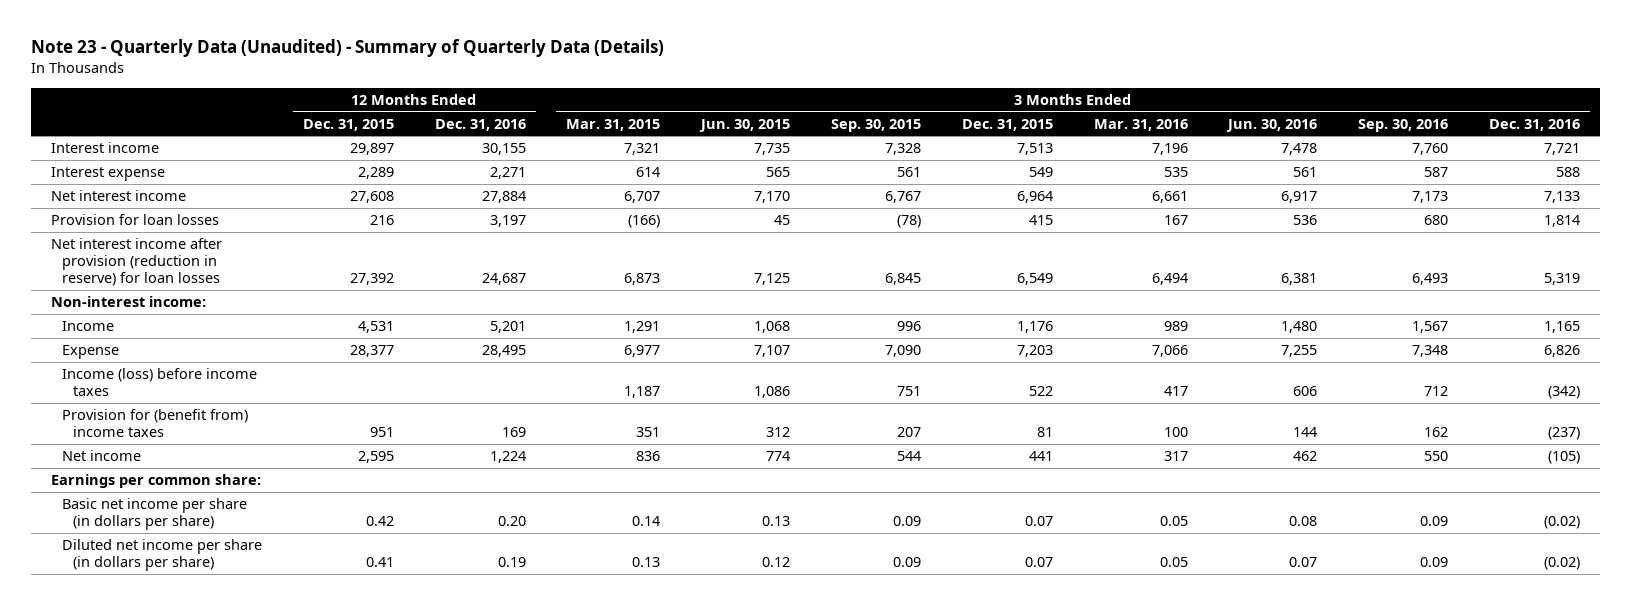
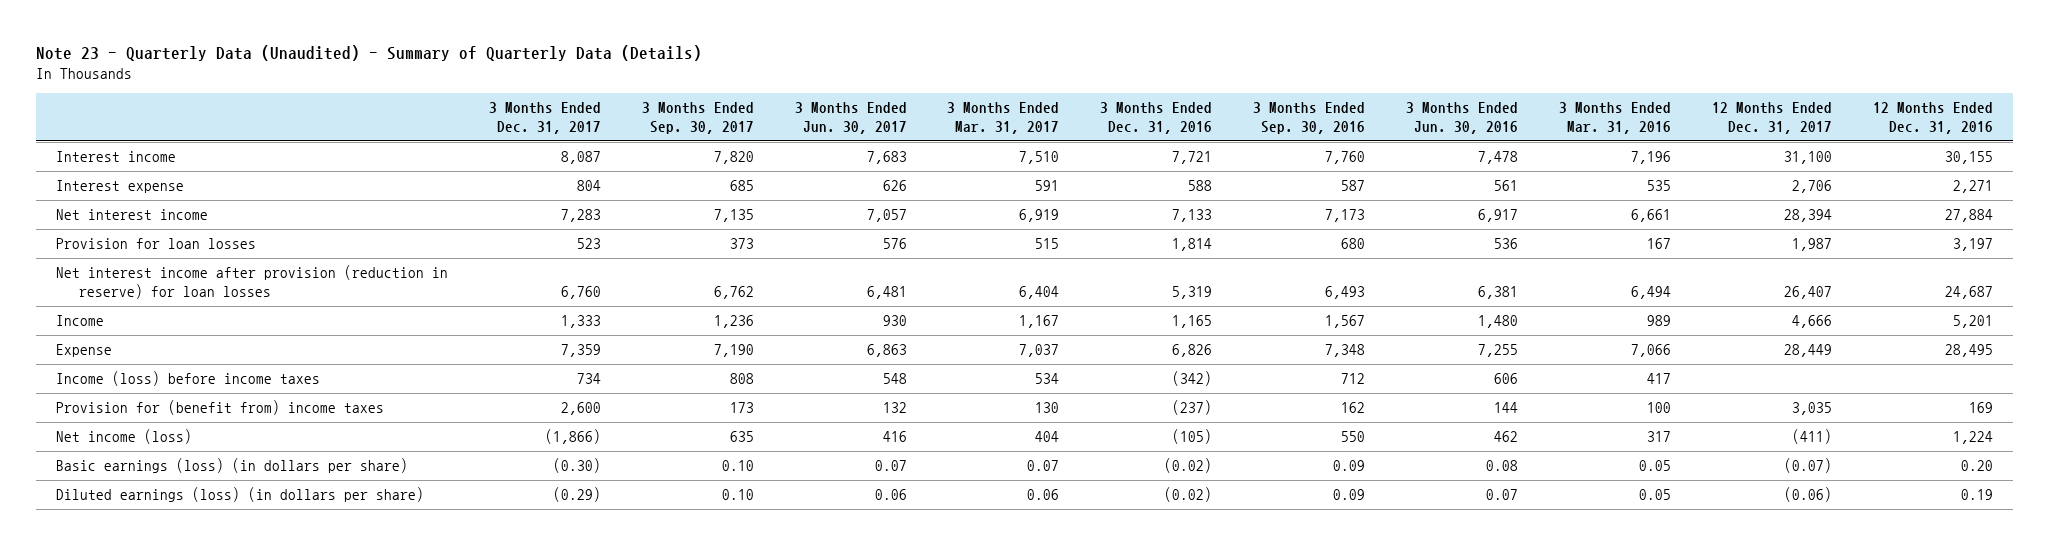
[302,118,394,131] Dec. 31, 2015 -> none
[566,118,661,131] Mar. 31, 2015 -> none
[699,118,791,132] Jun. 30, 2015 -> none
[830,118,921,132] Sep. 30, 2015 -> none
[961,118,1053,131] Dec. 31, 2015 -> none
none -> [488,102,601,134] 3 Months Ended Dec. 31, 2017
none -> [641,102,754,134] 3 Months Ended Sep. 30, 2017
none -> [794,102,907,134] 3 Months Ended Jun. 30, 2017
none -> [947,102,1060,134] 3 Months Ended Mar. 31, 2017
none -> [1711,102,1832,134] 12 Months Ended Dec. 31, 2017
[50,296,206,308] Non-interest income: -> none
[50,474,261,489] Earnings per common share: -> none
[61,450,141,462] Net income -> [55,429,192,445] Net income (loss)
[61,498,247,531] Basic net income per share (in dollars per share) -> [55,458,408,474] Basic earnings (loss) (in dollars per share)
[61,539,262,572] Diluted net income per share (in dollars per share) -> [55,487,424,503] Diluted earnings (loss) (in dollars per share)

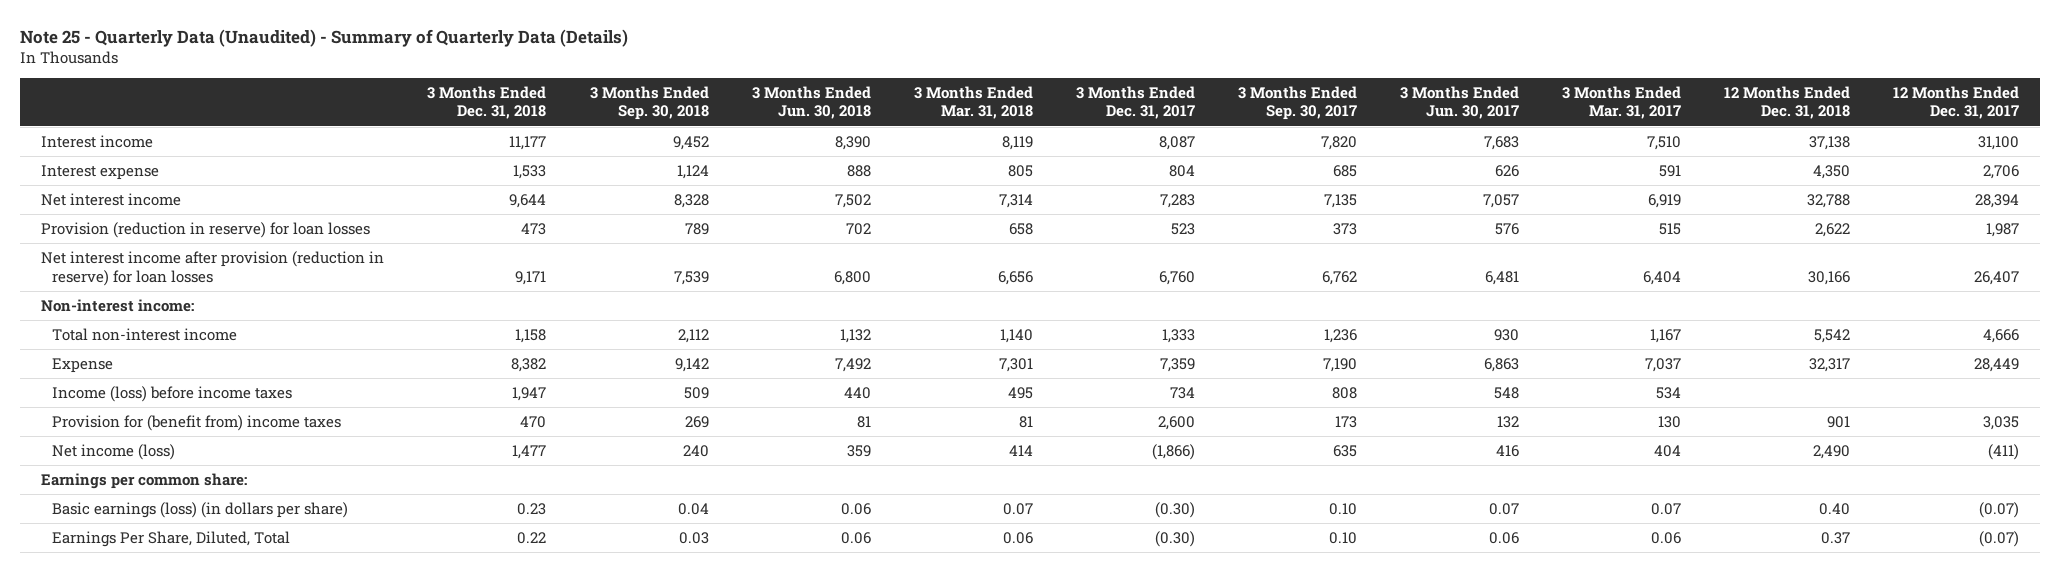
[35,45,702,62] Note 23 - Quarterly Data (Unaudited) - Summary of Quarterly Data (Details) -> [19,28,628,47] Note 25 - Quarterly Data (Unaudited) - Summary of Quarterly Data (Details)
[1100,102,1213,134] 3 Months Ended Dec. 31, 2016 -> none
[1253,102,1366,134] 3 Months Ended Sep. 30, 2016 -> none
[1406,102,1519,134] 3 Months Ended Jun. 30, 2016 -> none
[1558,102,1671,134] 3 Months Ended Mar. 31, 2016 -> none
[1872,102,1993,134] 12 Months Ended Dec. 31, 2016 -> none
none -> [427,85,547,120] 3 Months Ended Dec. 31, 2018
none -> [589,85,709,121] 3 Months Ended Sep. 30, 2018
none -> [751,85,871,120] 3 Months Ended Jun. 30, 2018
none -> [913,85,1033,120] 3 Months Ended Mar. 31, 2018
none -> [1723,85,1850,120] 12 Months Ended Dec. 31, 2018
[55,238,256,250] Provision for loan losses -> [41,221,371,238] Provision (reduction in reserve) for loan losses
none -> [41,298,195,312] Non-interest income:
[55,315,104,327] Income -> [52,327,238,341] Total non-interest income
none -> [41,472,248,489] Earnings per common share:
[55,487,424,503] Diluted earnings (loss) (in dollars per share) -> [52,530,291,547] Earnings Per Share, Diluted, Total
[552,487,601,503] (0.29) -> [1154,530,1195,547] (0.30)
[1783,487,1832,503] (0.06) -> [1978,530,2019,547] (0.07)

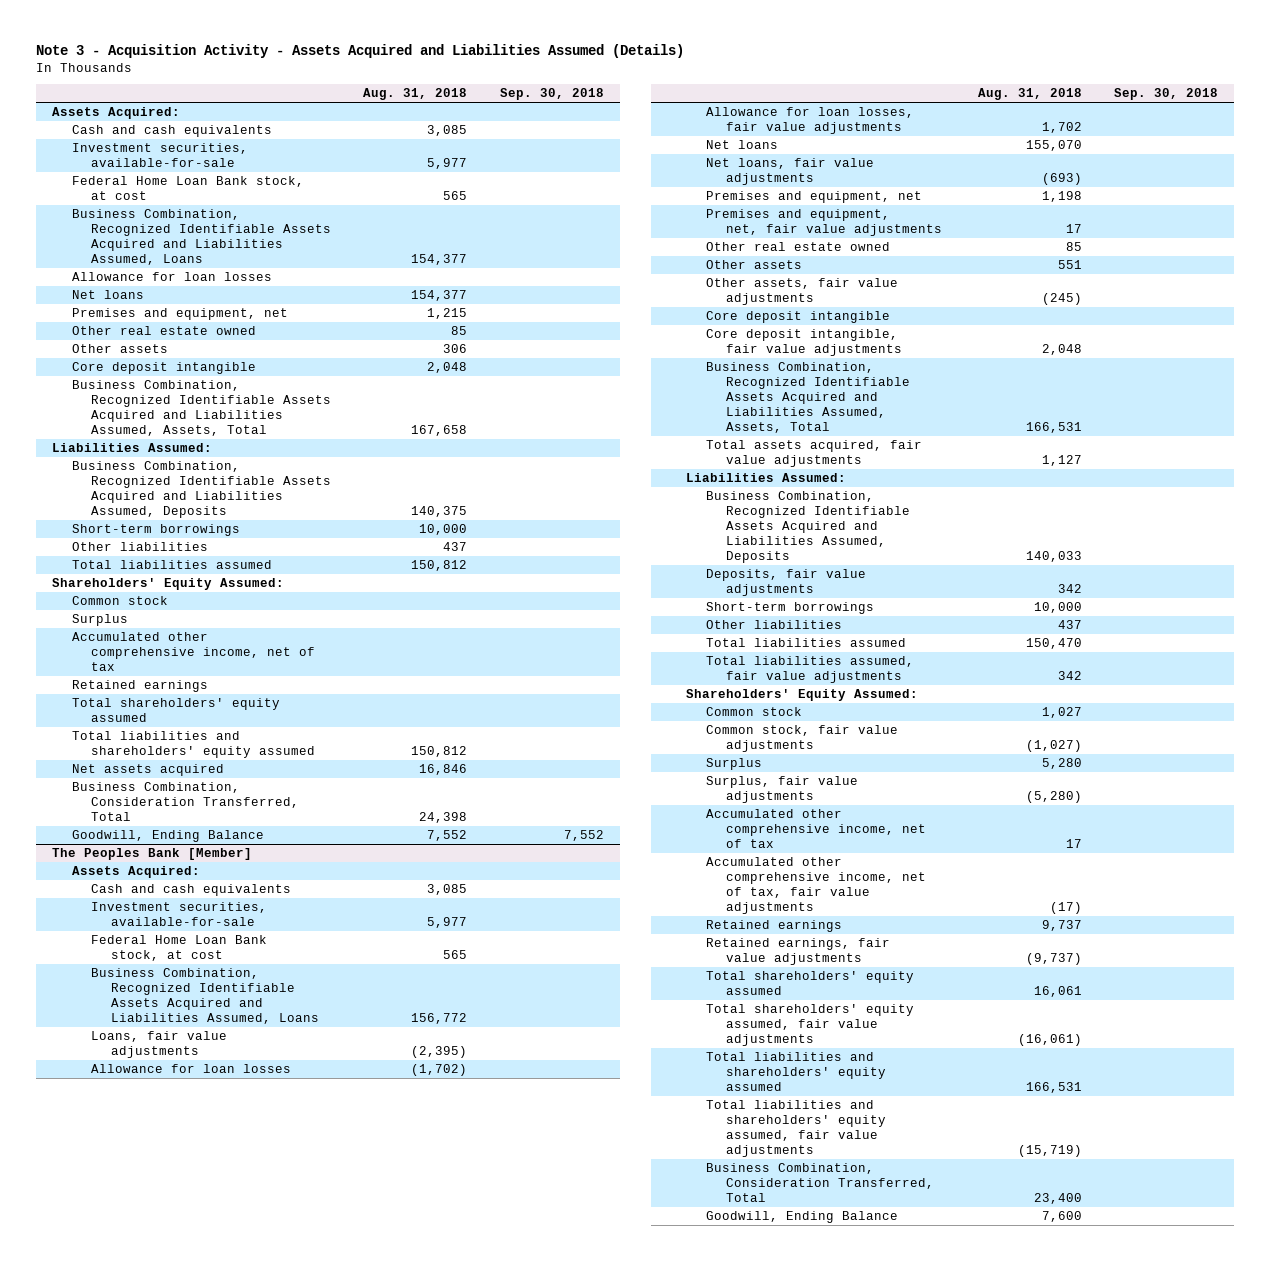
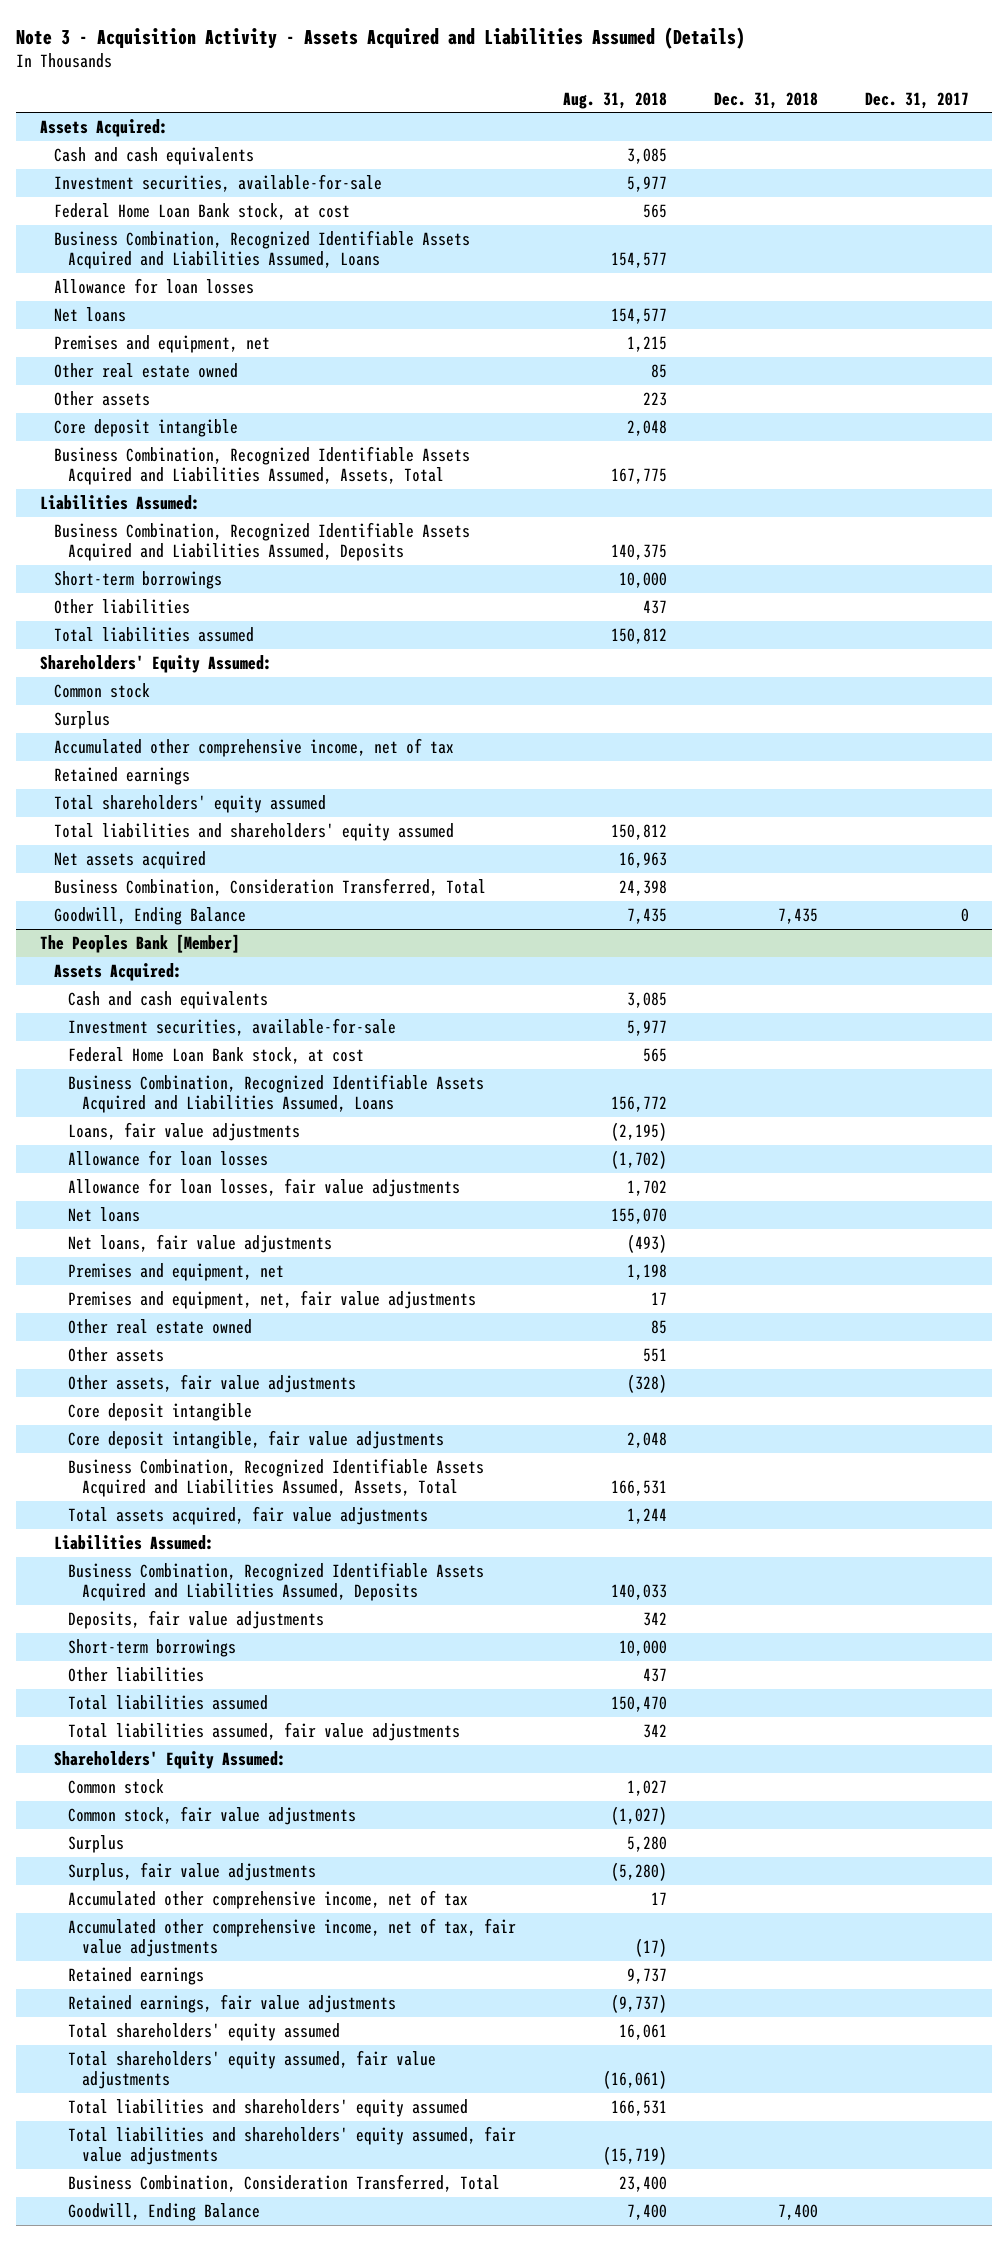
[499,88,604,101] Sep. 30, 2018 -> none
none -> [713,91,818,109] Dec. 31, 2018
none -> [864,91,969,109] Dec. 31, 2017
[411,254,468,266] 154,377 -> [610,252,667,269] 154,577
[411,290,468,302] 154,377 -> [610,307,667,324] 154,577
[443,344,468,354] 306 -> [642,391,667,406] 223
[411,425,468,437] 167,658 -> [610,468,667,485] 167,775
[419,764,468,776] 16,846 -> [618,851,667,868] 16,963
[427,830,468,842] 7,552 -> [626,907,667,924] 7,435
[411,1046,468,1059] (2,395) -> [610,1121,667,1141] (2,195)
[1042,173,1083,186] (693) -> [626,1233,667,1253] (493)
[1042,293,1083,306] (245) -> [626,1373,667,1393] (328)
[1042,455,1083,467] 1,127 -> [626,1507,667,1524] 1,244
[1042,1211,1083,1223] 7,600 -> [626,2203,667,2220] 7,400

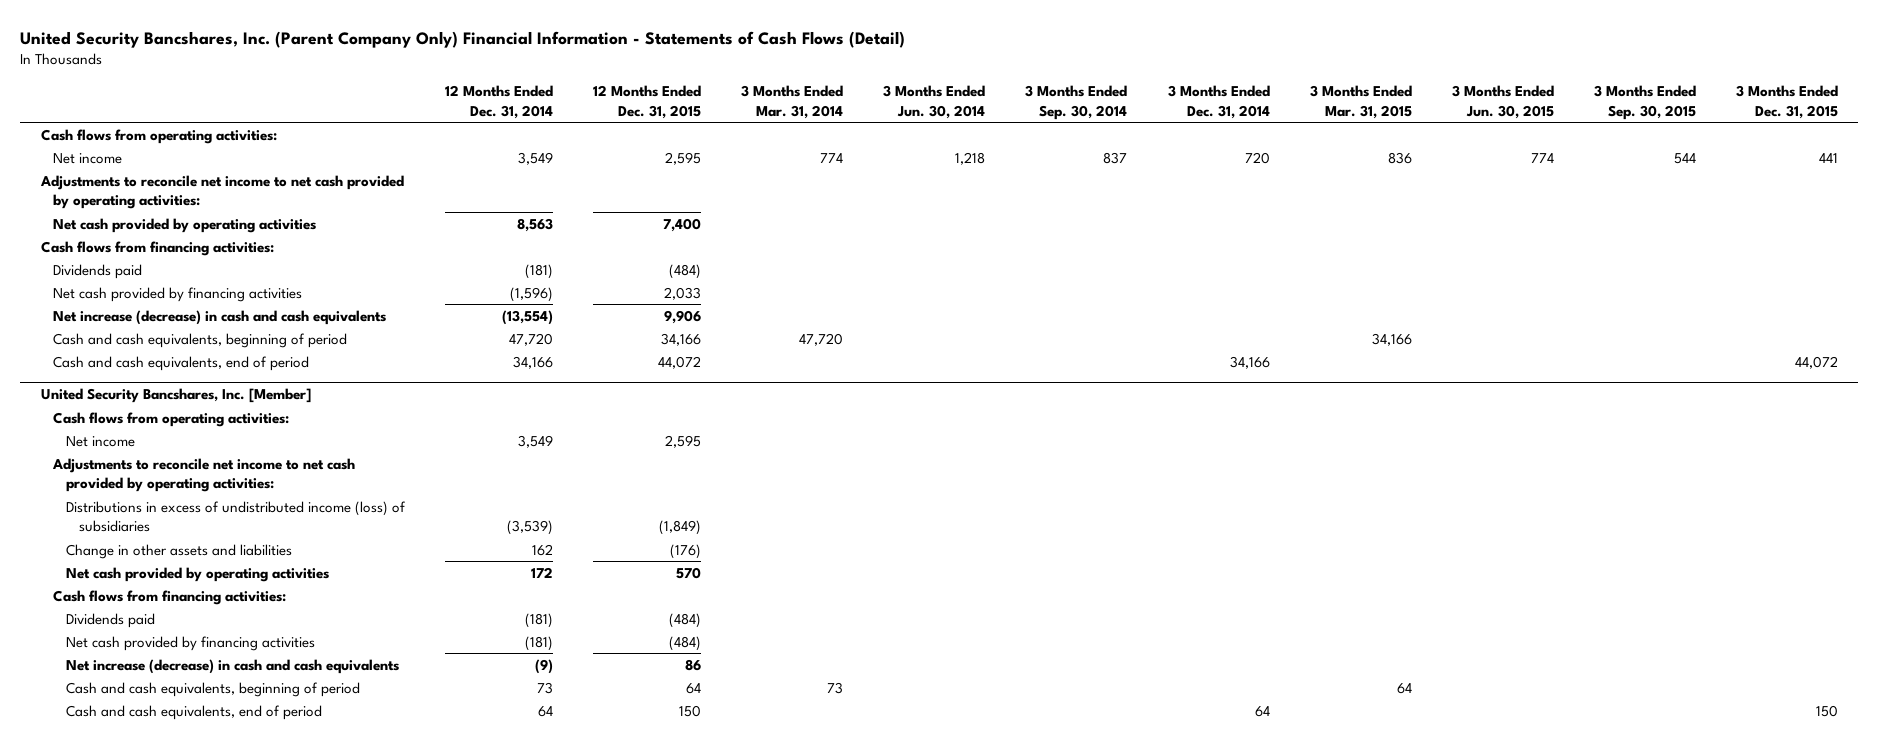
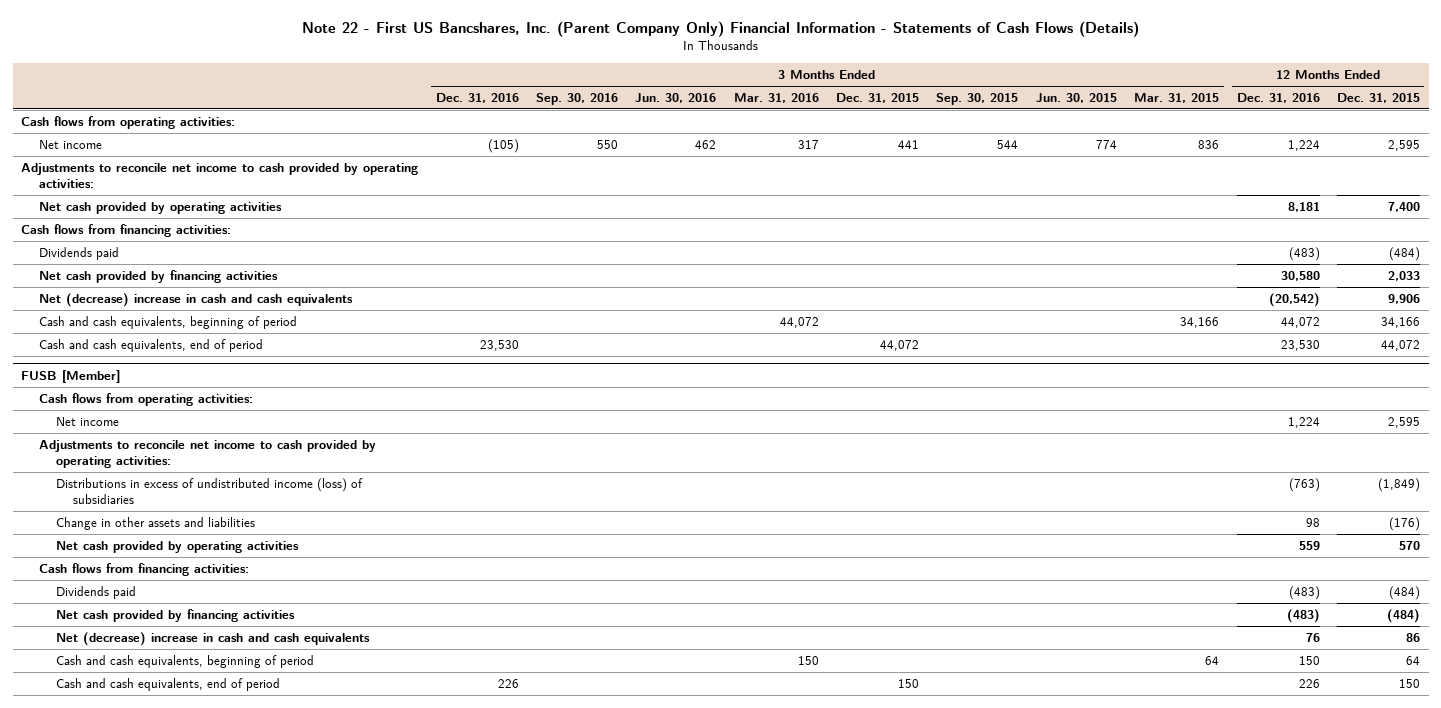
[20,31,906,49] United Security Bancshares, Inc. (Parent Company Only) Financial Information - Statements of Cash Flows (Detail) -> [301,20,1139,37] Note 22 - First US Bancshares, Inc. (Parent Company Only) Financial Information - Statements of Cash Flows (Details)
[445,85,554,119] 12 Months Ended Dec. 31, 2014 -> none
[741,85,844,119] 3 Months Ended Mar. 31, 2014 -> none
[883,85,986,119] 3 Months Ended Jun. 30, 2014 -> none
[1025,85,1128,120] 3 Months Ended Sep. 30, 2014 -> none
[1167,85,1270,119] 3 Months Ended Dec. 31, 2014 -> none
none -> [435,93,519,104] Dec. 31, 2016
none -> [536,93,619,106] Sep. 30, 2016
none -> [635,93,717,104] Jun. 30, 2016
none -> [733,93,819,104] Mar. 31, 2016
none -> [1236,93,1320,104] Dec. 31, 2016
[39,174,404,210] Adjustments to reconcile net income to net cash provided by operating activities: -> [21,162,419,188] Adjustments to reconcile net income to cash provided by operating activities:
[53,309,387,325] Net increase (decrease) in cash and cash equivalents -> [38,292,353,307] Net (decrease) increase in cash and cash equivalents
[40,388,311,404] United Security Bancshares, Inc. [Member] -> none
none -> [21,369,121,383] FUSB [Member]
[52,457,356,493] Adjustments to reconcile net income to net cash provided by operating activities: -> [38,439,376,468] Adjustments to reconcile net income to cash provided by operating activities:
[65,658,399,674] Net increase (decrease) in cash and cash equivalents -> [56,631,371,646] Net (decrease) increase in cash and cash equivalents

